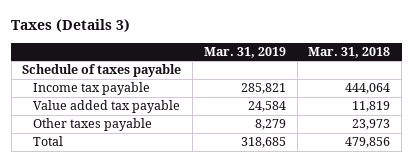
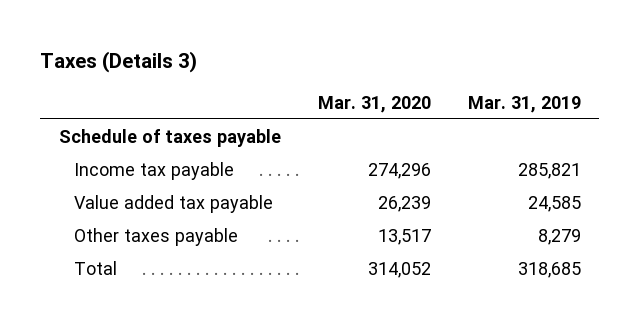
[308,47,391,59] Mar. 31, 2018 -> none
none -> [317,95,431,113] Mar. 31, 2020
[247,101,286,113] 24,584 -> [527,195,581,212] 24,585

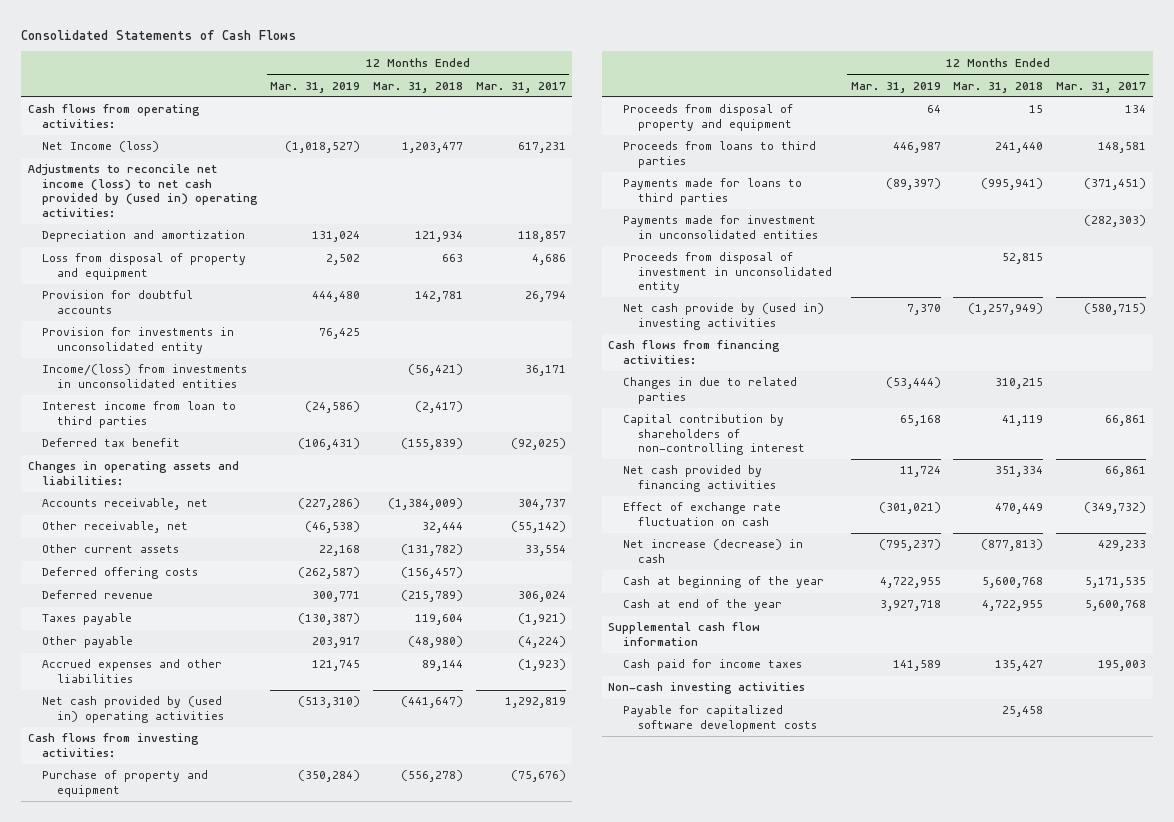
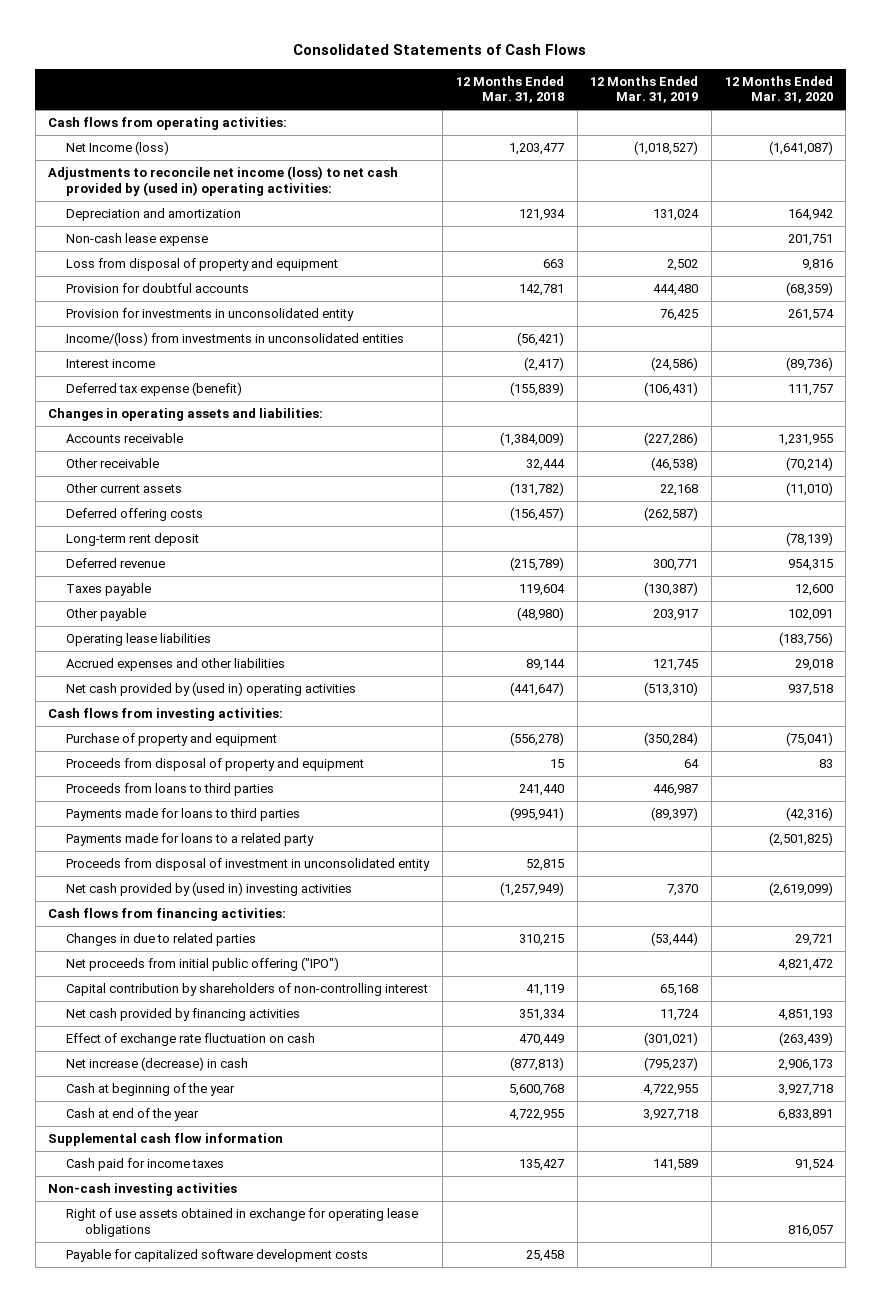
[475,81,566,93] Mar. 31, 2017 -> none
none -> [724,75,833,104] 12 Months Ended Mar. 31, 2020
none -> [66,233,209,247] Non-cash lease expense
[42,401,237,428] Interest income from loan to third parties -> [66,359,156,369] Interest income
[42,438,181,448] Deferred tax benefit -> [66,382,243,397] Deferred tax expense (benefit)
[42,498,209,511] Accounts receivable, net -> [66,433,184,444] Accounts receivable
[42,521,189,534] Other receivable, net -> [66,458,160,469] Other receivable
none -> [66,533,200,547] Long-term rent deposit
none -> [66,633,212,647] Operating lease liabilities
[622,215,818,239] Payments made for investment in unconsolidated entities -> [66,833,315,847] Payments made for loans to a related party
[622,303,824,330] Net cash provide by (used in) investing activities -> [66,882,353,897] Net cash provided by (used in) investing activities
none -> [66,957,340,972] Net proceeds from initial public offering ("IPO")
none -> [66,1208,419,1237] Right of use assets obtained in exchange for operating lease obligations

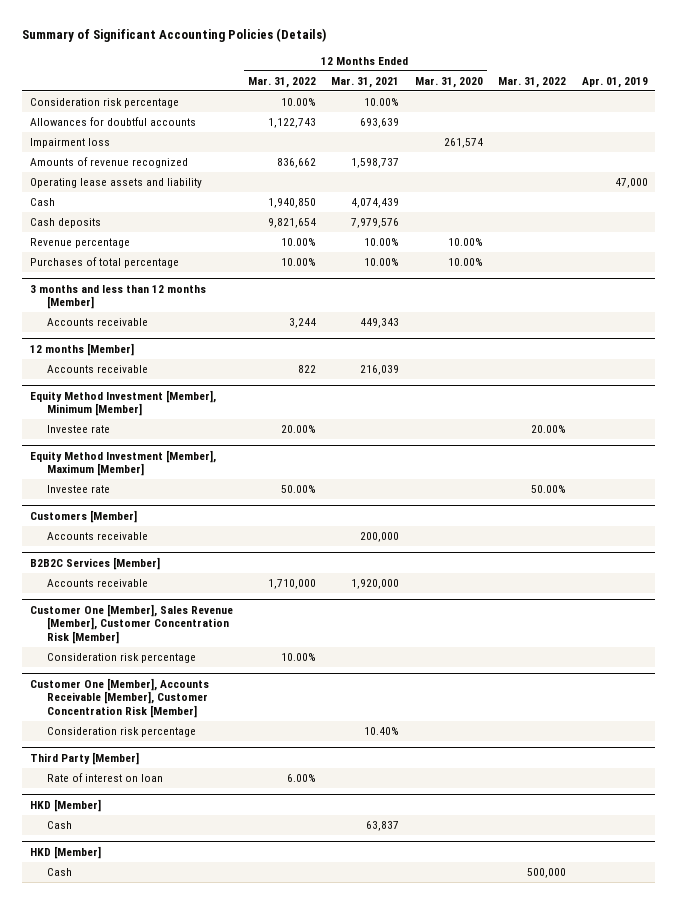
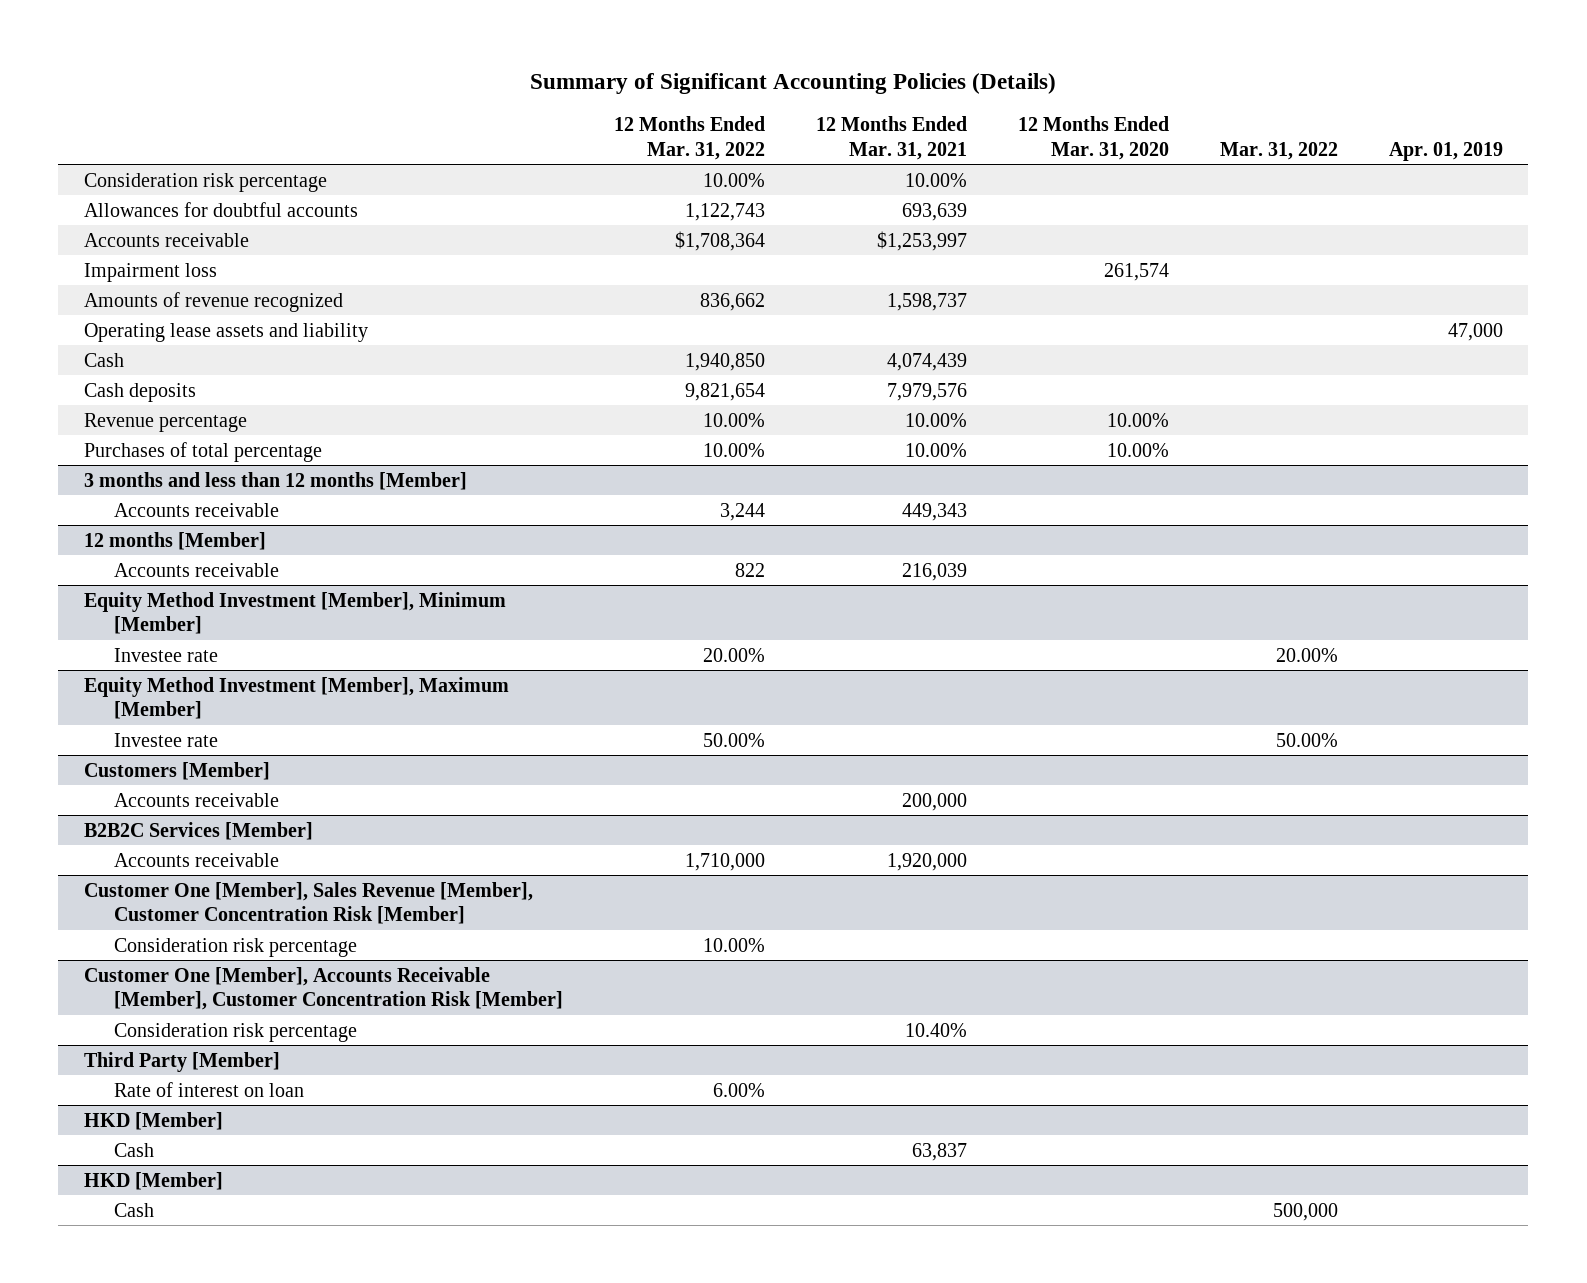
none -> [83,232,249,247] Accounts receivable

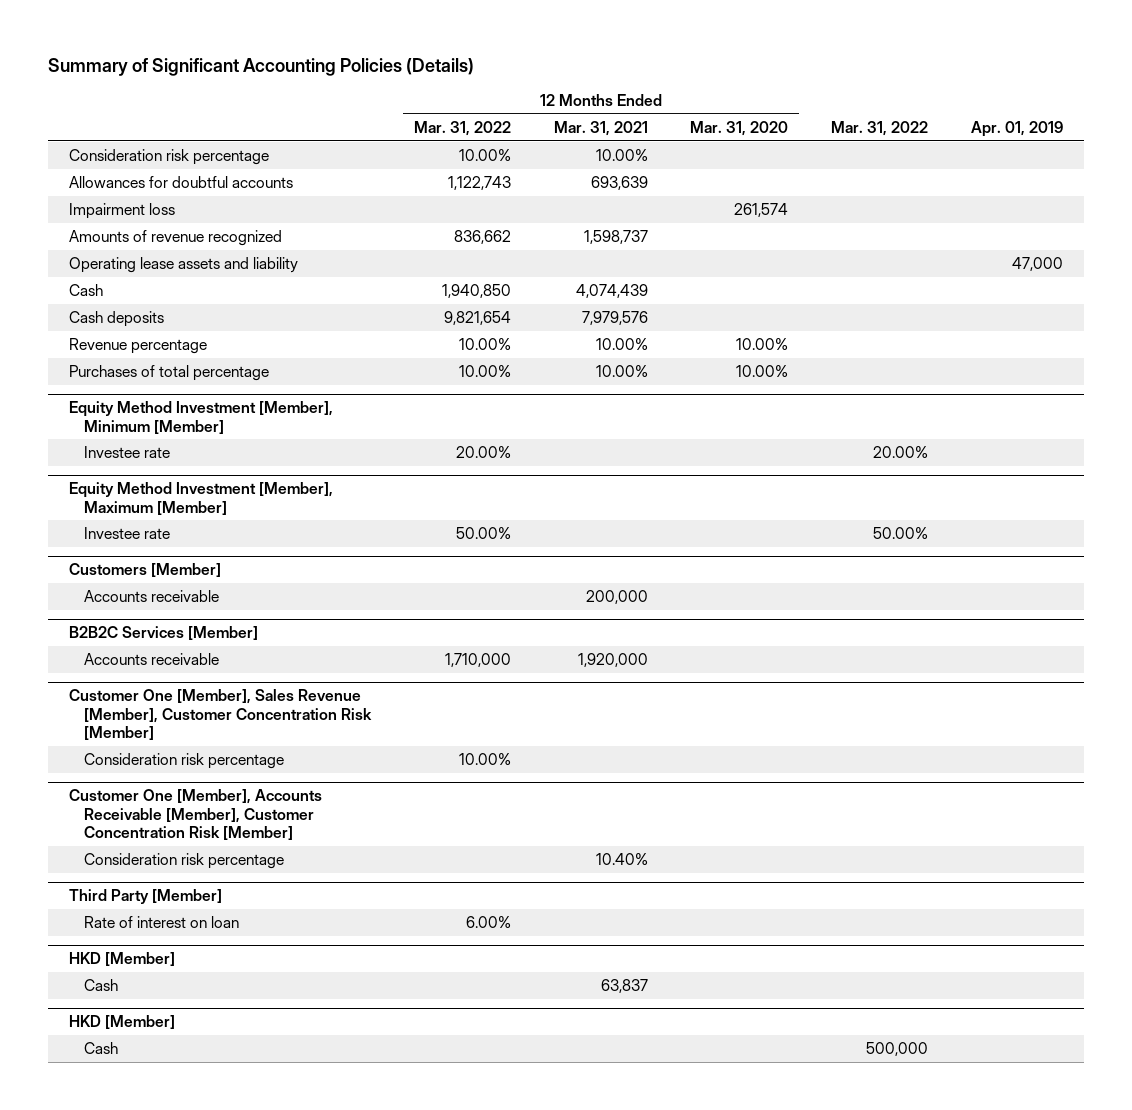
[83,232,249,247] Accounts receivable -> none
[83,471,467,490] 3 months and less than 12 months [Member] -> none
[114,502,280,517] Accounts receivable -> none
[83,531,266,550] 12 months [Member] -> none
[114,562,280,577] Accounts receivable -> none

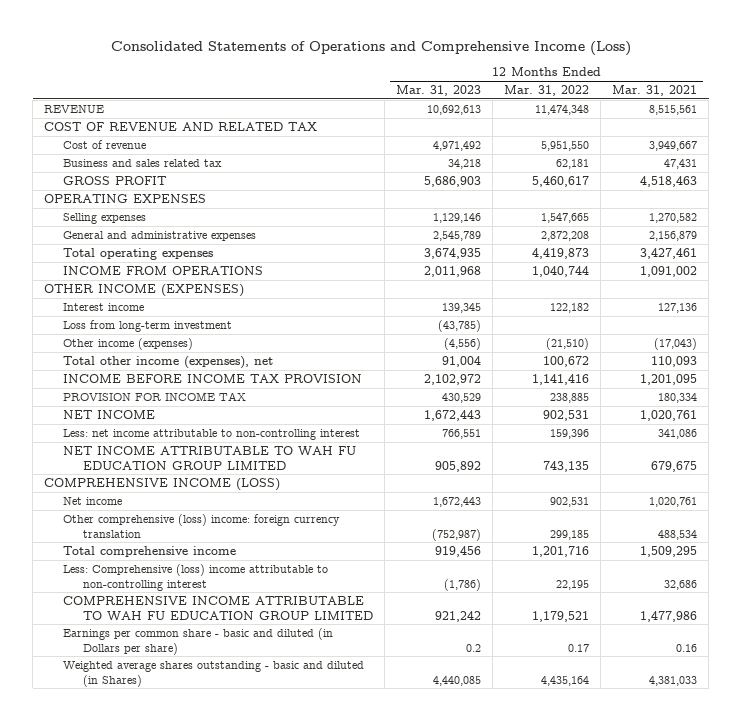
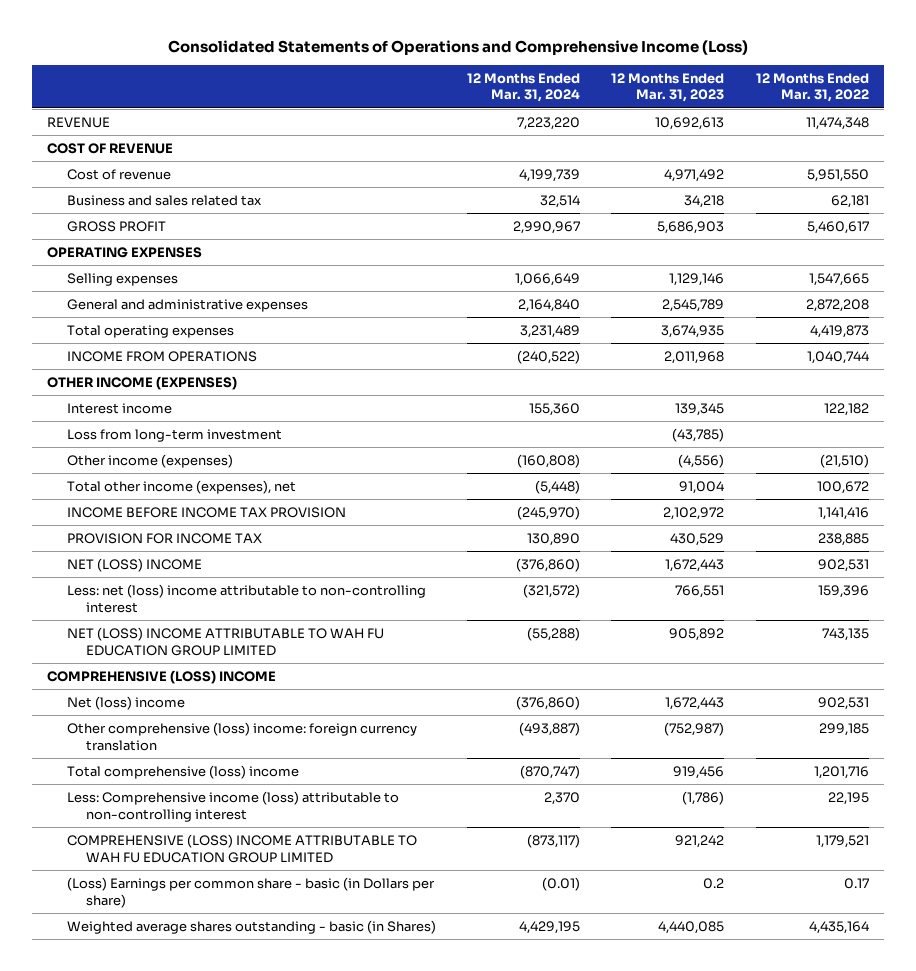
[612,84,698,96] Mar. 31, 2021 -> none
none -> [466,72,580,103] 12 Months Ended Mar. 31, 2024
[44,121,318,131] COST OF REVENUE AND RELATED TAX -> [47,142,174,154] COST OF REVENUE
[63,409,156,419] NET INCOME -> [66,557,202,572] NET (LOSS) INCOME
[63,428,361,440] Less: net income attributable to non-controlling interest -> [66,583,426,613] Less: net (loss) income attributable to non-controlling interest
[63,445,357,470] NET INCOME ATTRIBUTABLE TO WAH FU EDUCATION GROUP LIMITED -> [66,626,384,656] NET (LOSS) INCOME ATTRIBUTABLE TO WAH FU EDUCATION GROUP LIMITED
[44,477,281,491] COMPREHENSIVE INCOME (LOSS) -> [47,669,277,684] COMPREHENSIVE (LOSS) INCOME
[63,496,123,505] Net income -> [66,695,185,710] Net (loss) income
[63,545,237,557] Total comprehensive income -> [66,764,299,779] Total comprehensive (loss) income
[63,563,329,591] Less: Comprehensive (loss) income attributable to non-controlling interest -> [66,790,399,822] Less: Comprehensive income (loss) attributable to non-controlling interest
[63,595,373,621] COMPREHENSIVE INCOME ATTRIBUTABLE TO WAH FU EDUCATION GROUP LIMITED -> [66,833,417,863] COMPREHENSIVE (LOSS) INCOME ATTRIBUTABLE TO WAH FU EDUCATION GROUP LIMITED
[63,627,334,655] Earnings per common share - basic and diluted (in Dollars per share) -> [66,876,435,908] (Loss) Earnings per common share - basic (in Dollars per share)
[63,660,365,687] Weighted average shares outstanding - basic and diluted (in Shares) -> [66,919,436,934] Weighted average shares outstanding - basic (in Shares)

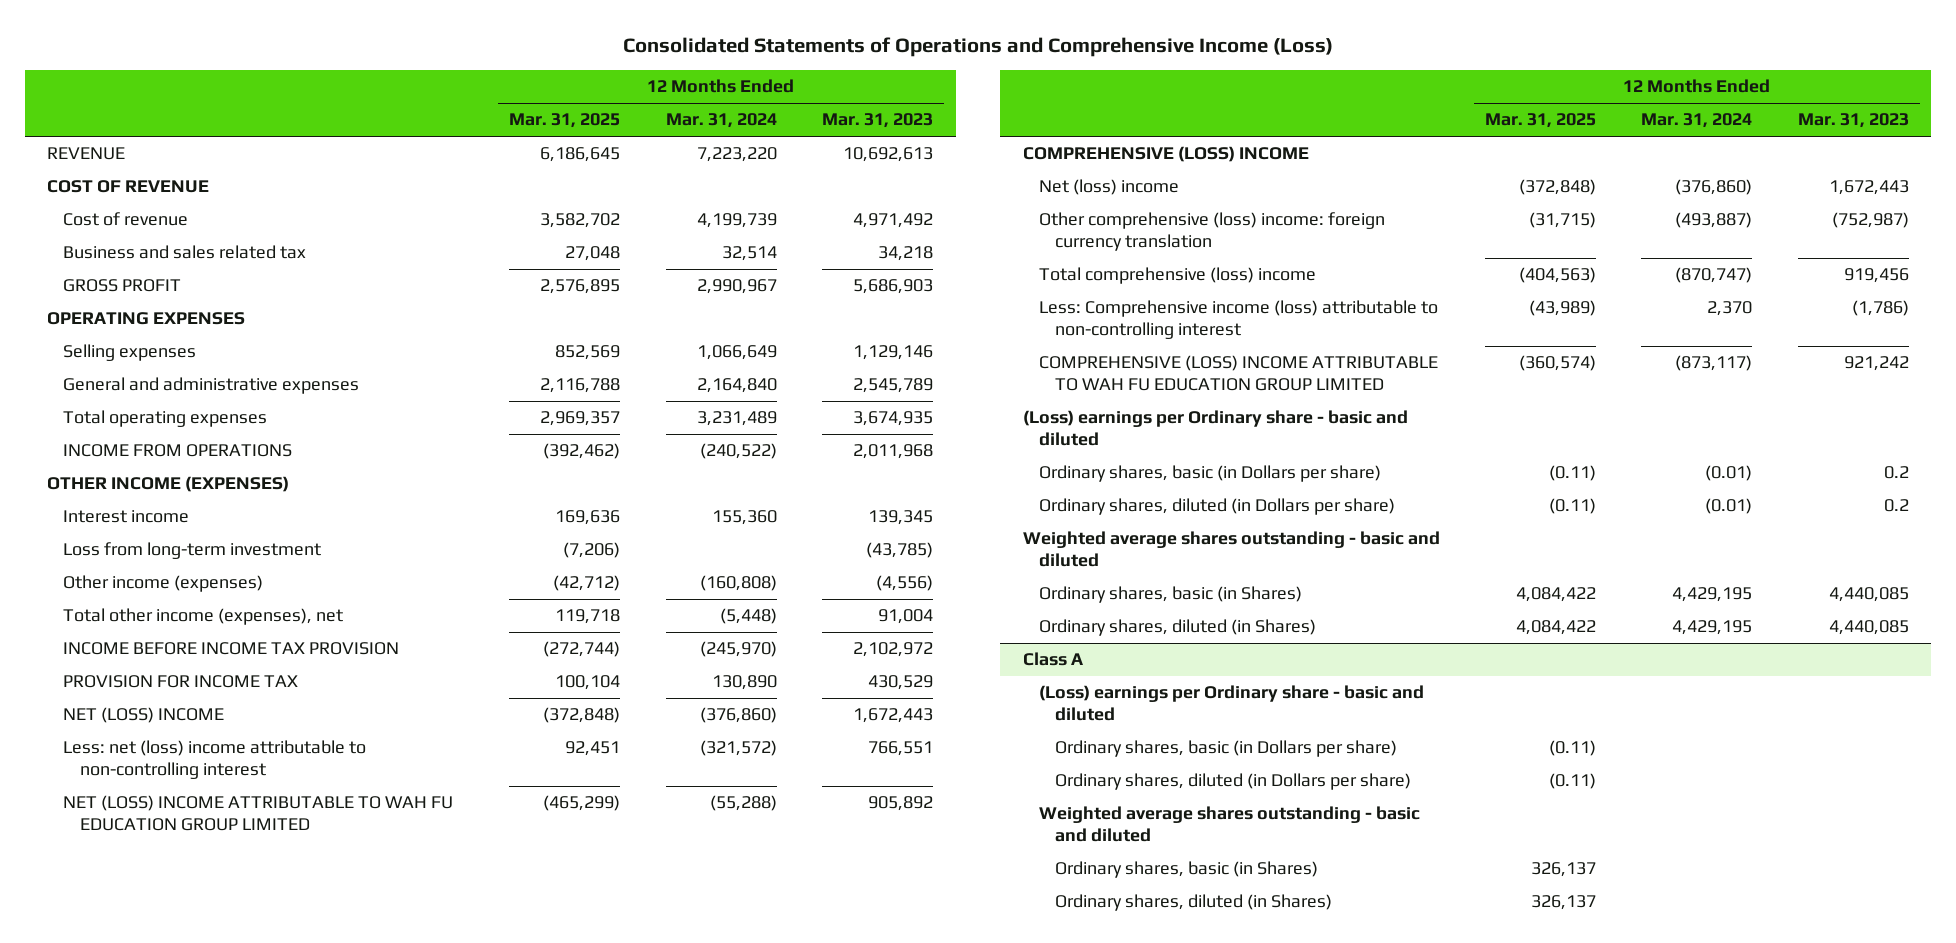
[755,72,869,103] 12 Months Ended Mar. 31, 2022 -> none
none -> [509,113,621,129] Mar. 31, 2025
none -> [1022,410,1408,447] (Loss) earnings per Ordinary share - basic and diluted
[66,876,435,908] (Loss) Earnings per common share - basic (in Dollars per share) -> [1039,465,1382,483] Ordinary shares, basic (in Dollars per share)
none -> [1039,498,1396,516] Ordinary shares, diluted (in Dollars per share)
none -> [1022,531,1440,568] Weighted average shares outstanding - basic and diluted
[66,919,436,934] Weighted average shares outstanding - basic (in Shares) -> [1039,586,1303,604] Ordinary shares, basic (in Shares)
none -> [1039,619,1317,637] Ordinary shares, diluted (in Shares)
none -> [1022,652,1083,667] Class A
none -> [1039,685,1425,722] (Loss) earnings per Ordinary share - basic and diluted
none -> [1055,740,1398,758] Ordinary shares, basic (in Dollars per share)
none -> [1055,773,1412,791] Ordinary shares, diluted (in Dollars per share)
none -> [1039,806,1421,843] Weighted average shares outstanding - basic and diluted
none -> [1055,861,1319,879] Ordinary shares, basic (in Shares)
none -> [1055,894,1333,912] Ordinary shares, diluted (in Shares)

